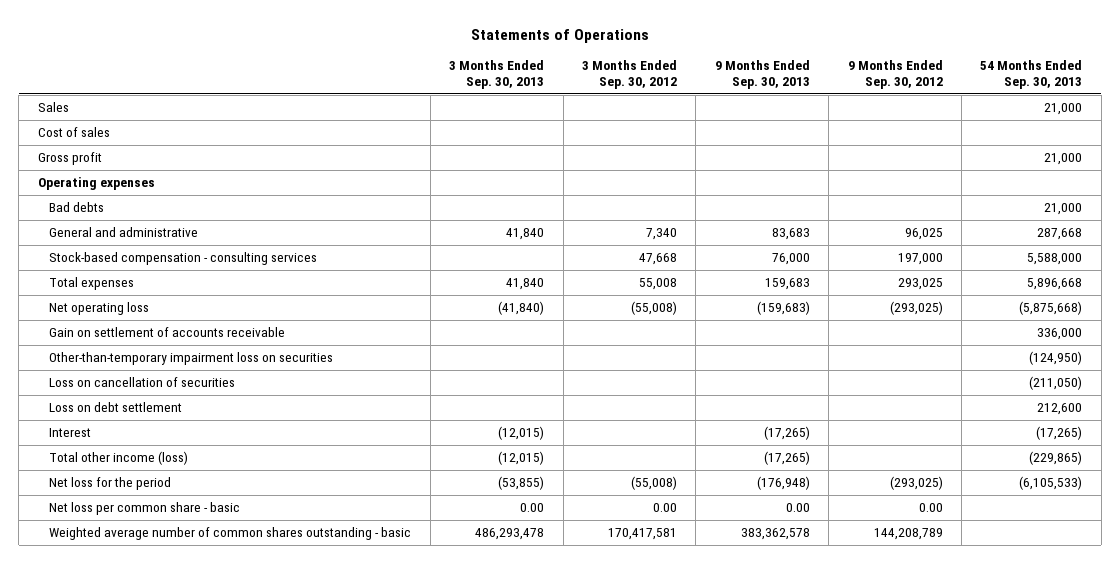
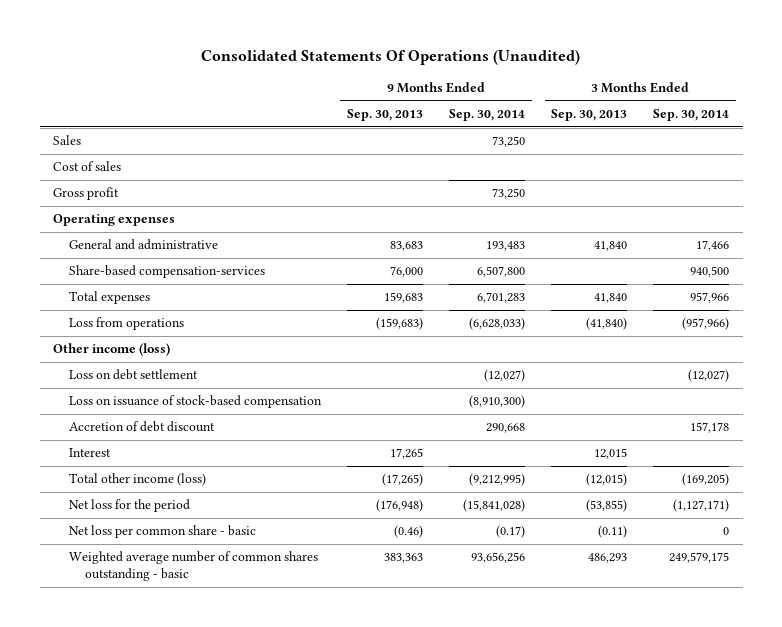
[470,28,649,43] Statements of Operations -> [201,49,581,65] Consolidated Statements Of Operations (Unaudited)
[581,60,677,89] 3 Months Ended Sep. 30, 2012 -> none
[847,60,943,89] 9 Months Ended Sep. 30, 2012 -> none
[980,60,1083,89] 54 Months Ended Sep. 30, 2013 -> none
none -> [449,109,526,122] Sep. 30, 2014
none -> [653,109,730,122] Sep. 30, 2014
[49,202,105,213] Bad debts -> none
[49,252,318,266] Stock-based compensation - consulting services -> [68,265,265,279] Share-based compensation-services
[49,327,286,338] Gain on settlement of accounts receivable -> none
[49,352,334,366] Other-than-temporary impairment loss on securities -> none
[49,377,236,388] Loss on cancellation of securities -> none
[49,302,150,316] Net operating loss -> [68,317,184,331] Loss from operations
none -> [52,343,170,357] Other income (loss)
none -> [68,395,322,409] Loss on issuance of stock-based compensation
none -> [68,421,215,433] Accretion of debt discount
[498,426,545,441] (12,015) -> [594,448,628,460] 12,015
[763,426,810,441] (17,265) -> [389,448,423,460] 17,265
[520,503,545,513] 0.00 -> [598,525,628,539] (0.11)
[785,503,810,513] 0.00 -> [393,525,423,539] (0.46)
[475,528,545,541] 486,293,478 -> [588,553,628,564] 486,293
[740,528,810,541] 383,362,578 -> [383,553,423,564] 383,363

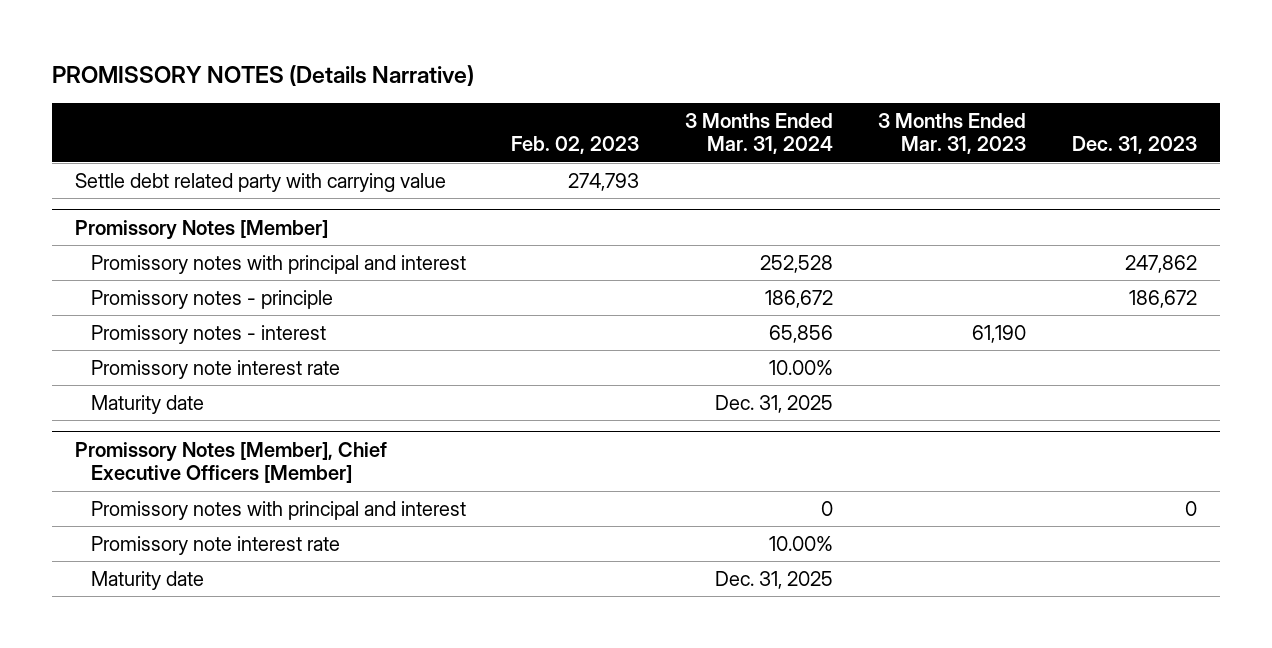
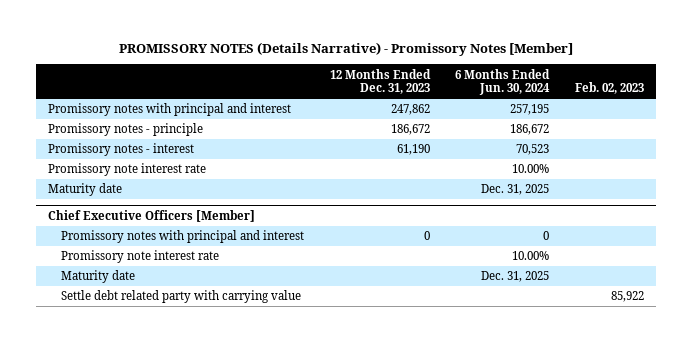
[51,64,474,86] PROMISSORY NOTES (Details Narrative) -> [118,42,573,57] PROMISSORY NOTES (Details Narrative) - Promissory Notes [Member]
[684,112,833,155] 3 Months Ended Mar. 31, 2024 -> none
[878,112,1027,155] 3 Months Ended Mar. 31, 2023 -> none
[1071,136,1197,155] Dec. 31, 2023 -> none
none -> [329,68,431,95] 12 Months Ended Dec. 31, 2023
none -> [455,68,551,96] 6 Months Ended Jun. 30, 2024
[74,172,446,192] Settle debt related party with carrying value -> none
none -> [48,103,292,117] Promissory notes with principal and interest
none -> [48,123,204,137] Promissory notes - principle
none -> [48,143,195,157] Promissory notes - interest
none -> [48,163,207,177] Promissory note interest rate
none -> [48,183,123,197] Maturity date
[74,219,328,240] Promissory Notes [Member] -> [48,209,256,222] Chief Executive Officers [Member]
[90,289,333,309] Promissory notes - principle -> none
[90,324,326,344] Promissory notes - interest -> none
[74,441,387,484] Promissory Notes [Member], Chief Executive Officers [Member] -> none
[90,500,466,520] Promissory notes with principal and interest -> none
[90,535,340,555] Promissory note interest rate -> none
[90,570,204,590] Maturity date -> none
none -> [61,290,302,304] Settle debt related party with carrying value

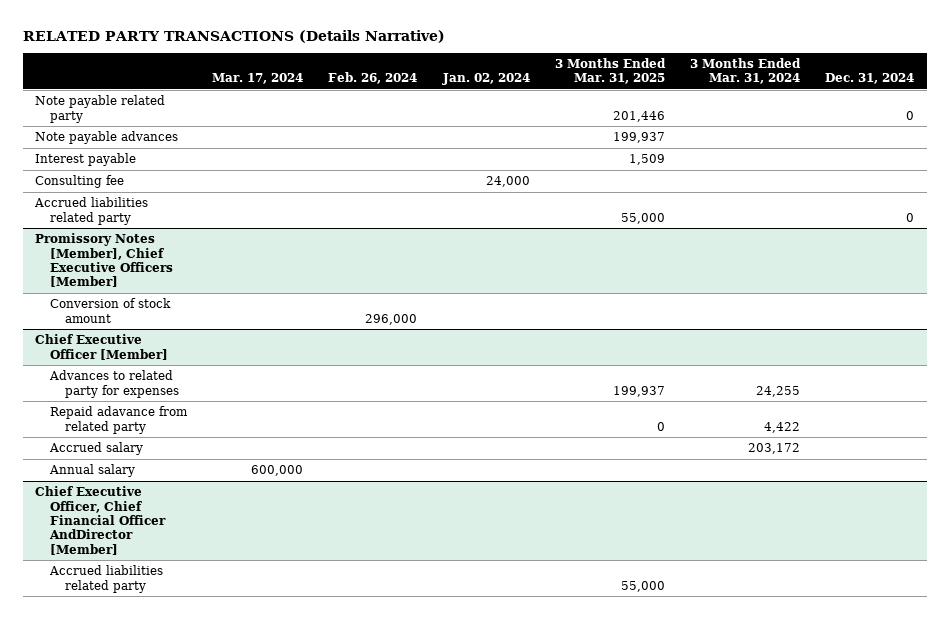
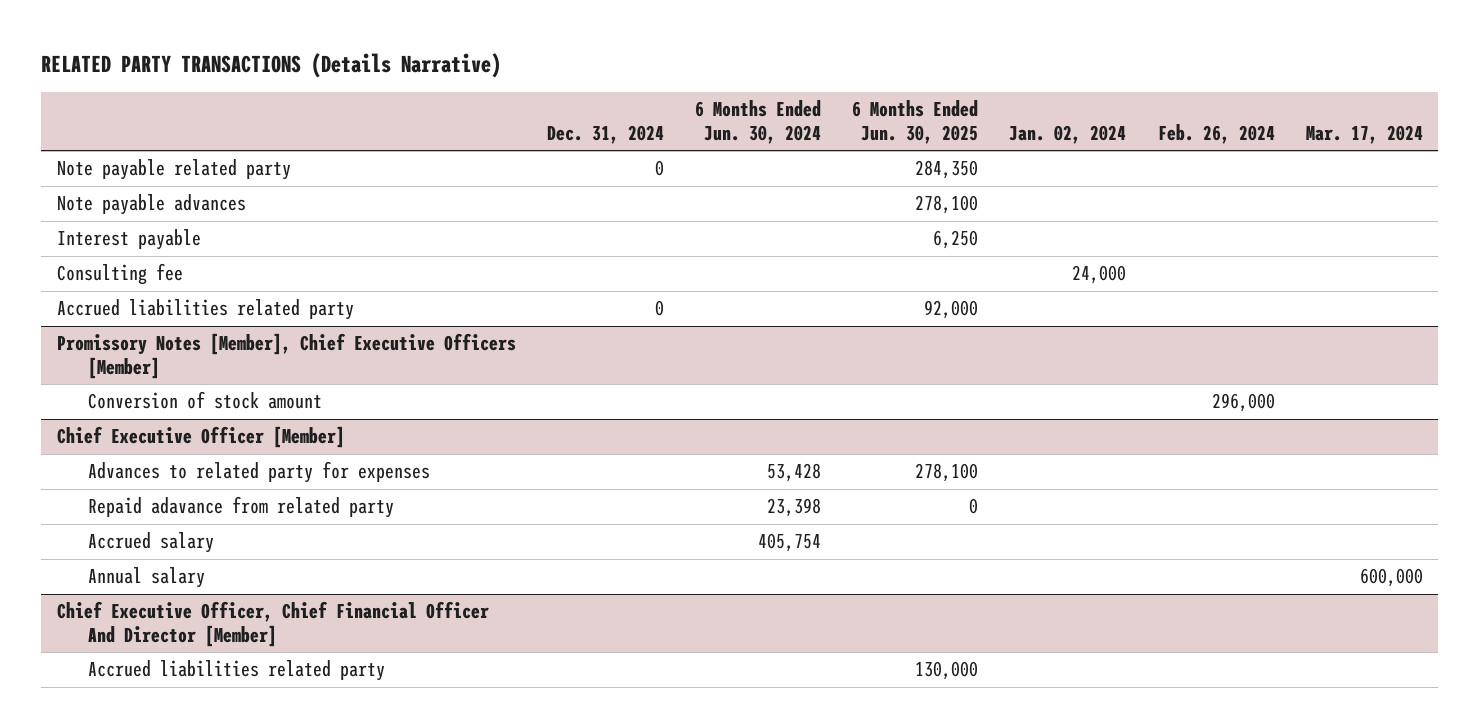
[554,57,666,85] 3 Months Ended Mar. 31, 2025 -> none
[689,57,801,85] 3 Months Ended Mar. 31, 2024 -> none
none -> [695,99,822,144] 6 Months Ended Jun. 30, 2024
none -> [852,99,979,144] 6 Months Ended Jun. 30, 2025
[35,486,167,555] Chief Executive Officer, Chief Financial Officer AndDirector [Member] -> [56,601,489,648] Chief Executive Officer, Chief Financial Officer And Director [Member]

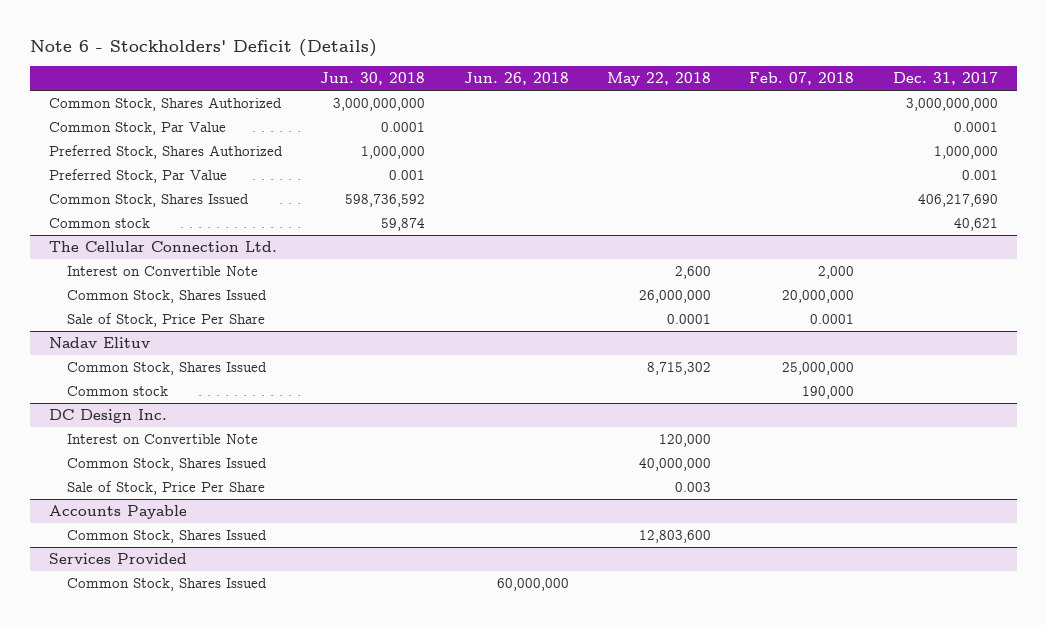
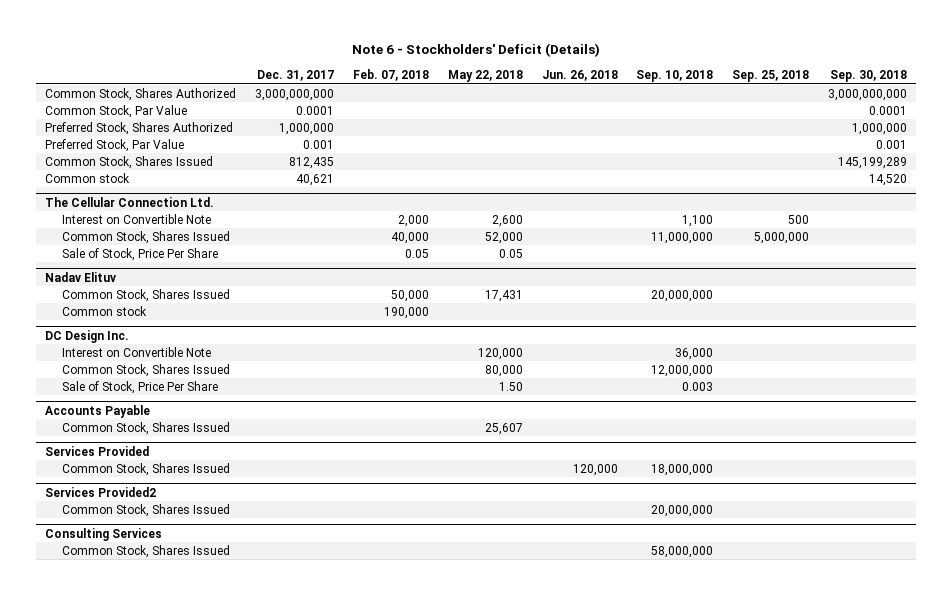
[320,72,426,86] Jun. 30, 2018 -> none
none -> [636,70,714,83] Sep. 10, 2018
none -> [732,70,810,83] Sep. 25, 2018
none -> [829,70,907,83] Sep. 30, 2018
[917,193,998,207] 406,217,690 -> [289,156,335,169] 812,435
[638,289,711,303] 26,000,000 -> [484,231,523,244] 52,000
[782,289,855,303] 20,000,000 -> [390,231,429,244] 40,000
[666,313,711,324] 0.0001 -> [498,248,523,258] 0.05
[810,313,855,324] 0.0001 -> [404,248,429,258] 0.05
[646,361,711,375] 8,715,302 -> [484,289,523,302] 17,431
[782,361,855,375] 25,000,000 -> [390,289,429,302] 50,000
[638,457,711,471] 40,000,000 -> [484,364,523,377] 80,000
[674,481,711,492] 0.003 -> [498,381,523,391] 1.50
[638,529,711,543] 12,803,600 -> [484,422,523,435] 25,607
[496,577,569,591] 60,000,000 -> [572,463,618,476] 120,000
none -> [45,486,157,497] Services Provided2
none -> [61,503,230,517] Common Stock, Shares Issued
none -> [45,527,163,541] Consulting Services
none -> [61,544,230,558] Common Stock, Shares Issued

